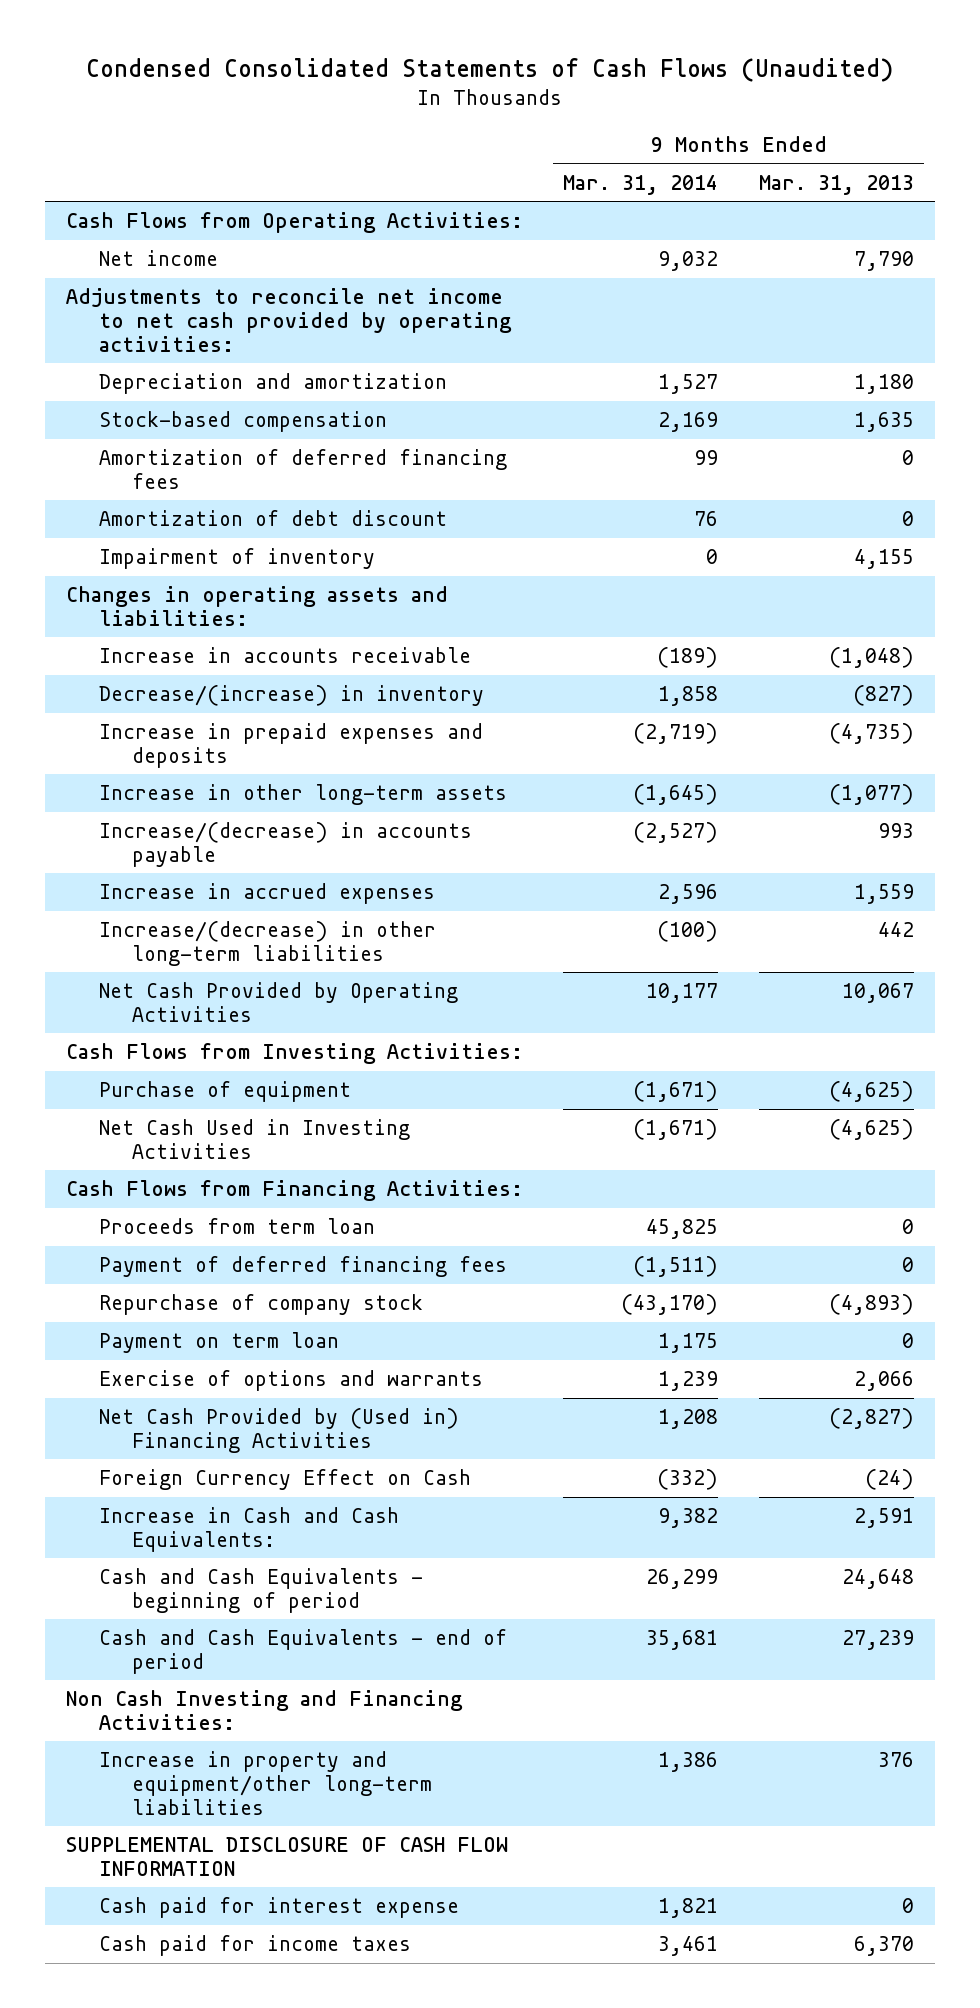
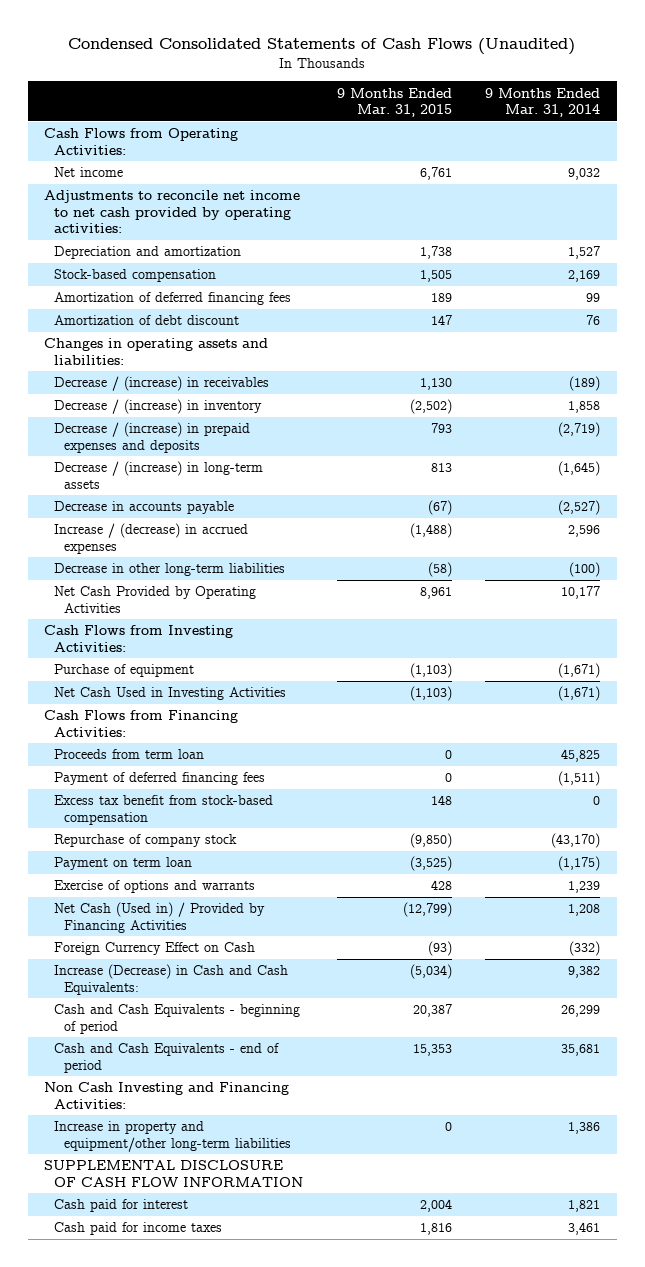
[759,174,915,195] Mar. 31, 2013 -> none
none -> [336,87,452,118] 9 Months Ended Mar. 31, 2015
[98,547,375,569] Impairment of inventory -> none
[98,646,471,663] Increase in accounts receivable -> [54,376,270,392] Decrease / (increase) in receivables
[98,684,484,706] Decrease/(increase) in inventory -> [54,399,263,415] Decrease / (increase) in inventory
[98,722,483,768] Increase in prepaid expenses and deposits -> [54,422,251,453] Decrease / (increase) in prepaid expenses and deposits
[98,783,507,805] Increase in other long-term assets -> [54,461,264,489] Decrease / (increase) in long-term assets
[98,821,472,867] Increase/(decrease) in accounts payable -> [54,501,235,515] Decrease in accounts payable
[98,882,435,904] Increase in accrued expenses -> [54,523,249,554] Increase / (decrease) in accrued expenses
[98,920,436,966] Increase/(decrease) in other long-term liabilities -> [54,563,286,577] Decrease in other long-term liabilities
none -> [54,795,274,825] Excess tax benefit from stock-based compensation
[658,1332,719,1353] 1,175 -> [558,856,601,872] (1,175)
[98,1407,459,1453] Net Cash Provided by (Used in) Financing Activities -> [54,902,266,933] Net Cash (Used in) / Provided by Financing Activities
[98,1506,399,1552] Increase in Cash and Cash Equivalents: -> [54,964,289,995] Increase (Decrease) in Cash and Cash Equivalents:
[98,1896,459,1918] Cash paid for interest expense -> [54,1199,189,1213] Cash paid for interest

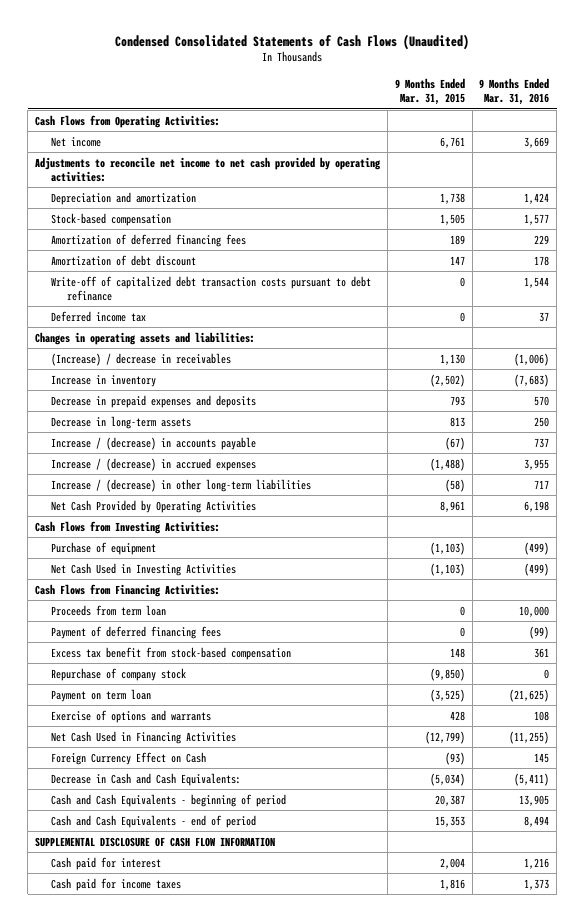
[485,87,601,118] 9 Months Ended Mar. 31, 2014 -> none
none -> [479,77,550,106] 9 Months Ended Mar. 31, 2016
none -> [51,275,372,302] Write-off of capitalized debt transaction costs pursuant to debt refinance
none -> [51,310,147,322] Deferred income tax
[54,376,270,392] Decrease / (increase) in receivables -> [51,352,232,366] (Increase) / decrease in receivables
[54,399,263,415] Decrease / (increase) in inventory -> [51,374,157,387] Increase in inventory
[54,422,251,453] Decrease / (increase) in prepaid expenses and deposits -> [51,394,257,408] Decrease in prepaid expenses and deposits
[54,461,264,489] Decrease / (increase) in long-term assets -> [51,415,192,429] Decrease in long-term assets
[54,501,235,515] Decrease in accounts payable -> [51,436,257,450] Increase / (decrease) in accounts payable
[54,563,286,577] Decrease in other long-term liabilities -> [51,478,312,492] Increase / (decrease) in other long-term liabilities
[54,902,266,933] Net Cash (Used in) / Provided by Financing Activities -> [51,730,237,744] Net Cash Used in Financing Activities
[54,964,289,995] Increase (Decrease) in Cash and Cash Equivalents: -> [51,772,242,786] Decrease in Cash and Cash Equivalents:
[44,1082,290,1109] Non Cash Investing and Financing Activities: -> none
[54,1121,291,1152] Increase in property and equipment/other long-term liabilities -> none

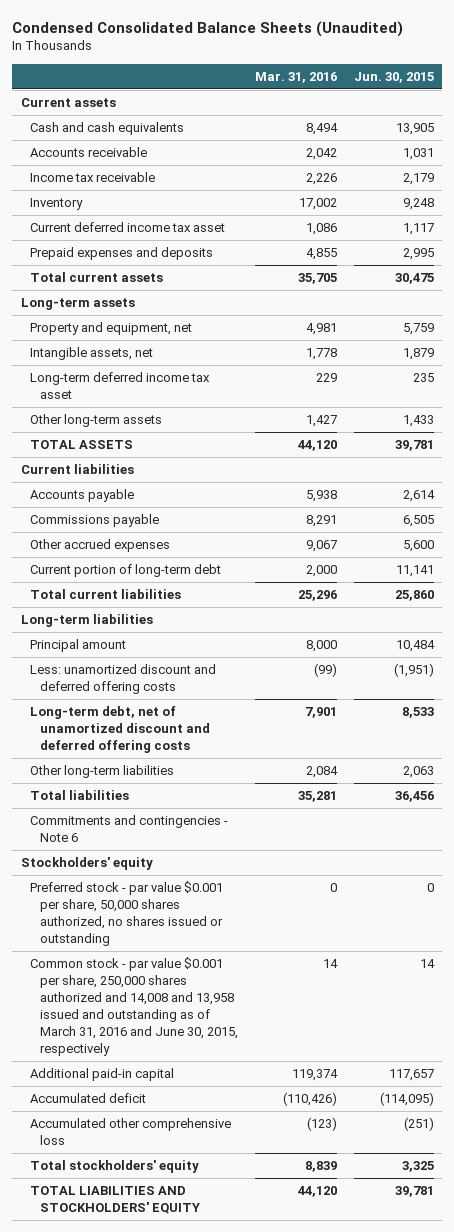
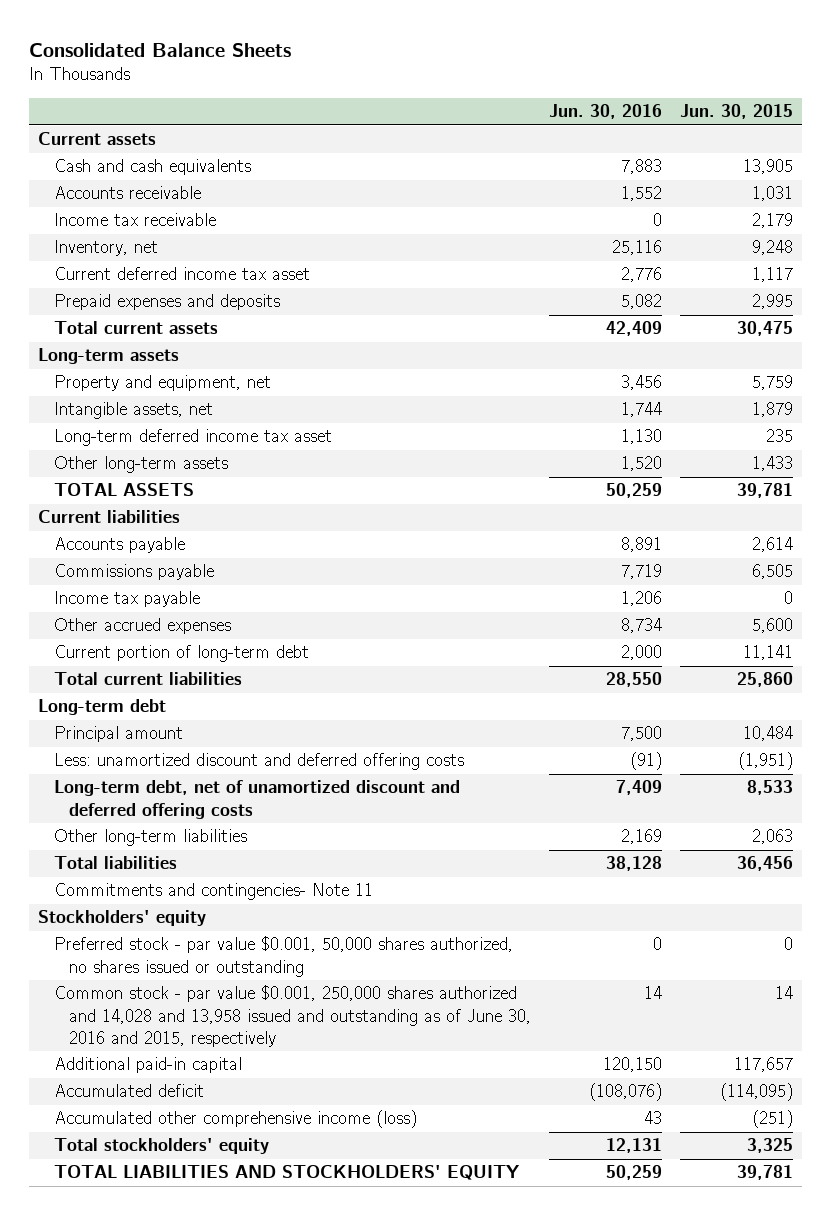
[12,20,404,37] Condensed Consolidated Balance Sheets (Unaudited) -> [29,42,292,57] Consolidated Balance Sheets
[254,71,337,83] Mar. 31, 2016 -> none
none -> [549,104,663,120] Jun. 30, 2016
[30,198,84,211] Inventory -> [53,240,158,257] Inventory, net
none -> [53,591,200,608] Income tax payable
[20,614,153,628] Long-term liabilities -> [38,699,167,716] Long-term debt
[30,815,229,843] Commitments and contingencies - Note 6 -> [53,883,373,901] Commitments and contingencies- Note 11
[30,881,224,947] Preferred stock - par value $0.001 per share, 50,000 shares authorized, no shares issued or outstanding -> [53,936,513,977] Preferred stock - par value $0.001, 50,000 shares authorized, no shares issued or outstanding
[30,957,238,1057] Common stock - par value $0.001 per share, 250,000 shares authorized and 14,008 and 13,958 issued and outstanding as of March 31, 2016 and June 30, 2015, respectively -> [53,985,532,1048] Common stock - par value $0.001, 250,000 shares authorized and 14,028 and 13,958 issued and outstanding as of June 30, 2016 and 2015, respectively
[30,1118,232,1146] Accumulated other comprehensive loss -> [53,1110,417,1129] Accumulated other comprehensive income (loss)

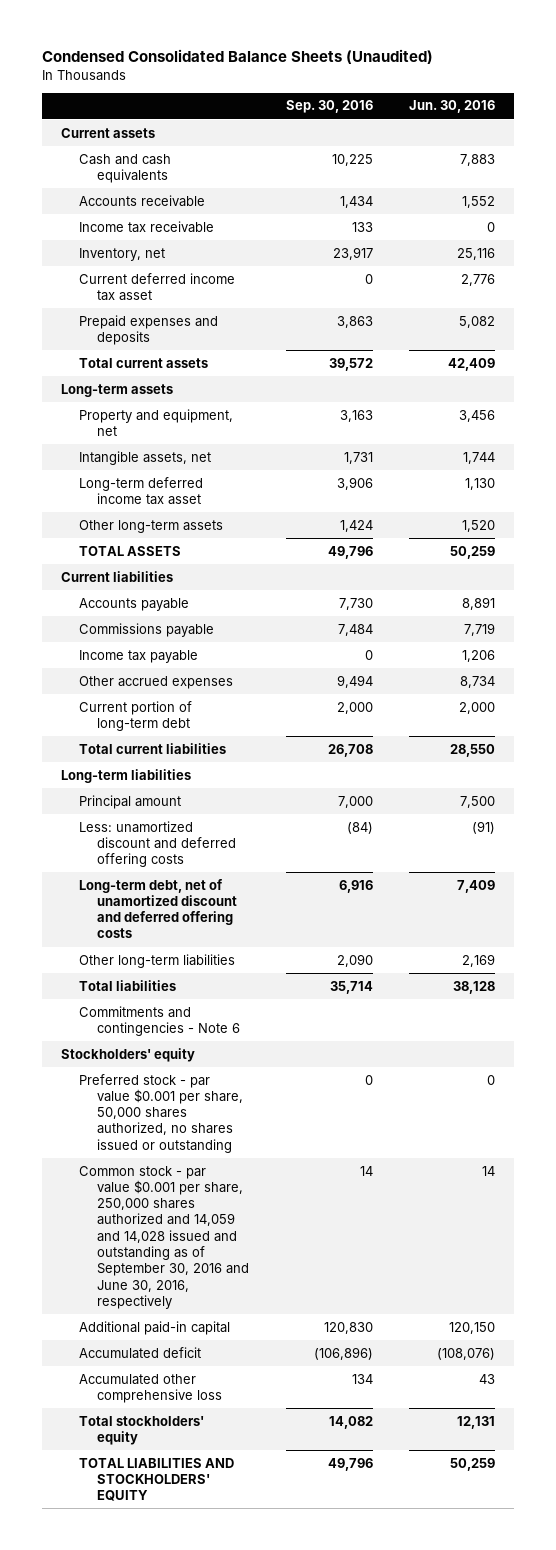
[29,42,292,57] Consolidated Balance Sheets -> [42,49,434,65] Condensed Consolidated Balance Sheets (Unaudited)
[680,104,794,120] Jun. 30, 2015 -> none
none -> [285,100,373,114] Sep. 30, 2016
[38,699,167,716] Long-term debt -> [60,768,191,783] Long-term liabilities
[53,883,373,901] Commitments and contingencies- Note 11 -> [78,1005,240,1036] Commitments and contingencies - Note 6
[53,936,513,977] Preferred stock - par value $0.001, 50,000 shares authorized, no shares issued or outstanding -> [78,1073,243,1153] Preferred stock - par value $0.001 per share, 50,000 shares authorized, no shares issued or outstanding
[53,985,532,1048] Common stock - par value $0.001, 250,000 shares authorized and 14,028 and 13,958 issued and outstanding as of June 30, 2016 and 2015, respectively -> [78,1165,249,1310] Common stock - par value $0.001 per share, 250,000 shares authorized and 14,059 and 14,028 issued and outstanding as of September 30, 2016 and June 30, 2016, respectively
[53,1110,417,1129] Accumulated other comprehensive income (loss) -> [78,1373,222,1403] Accumulated other comprehensive loss

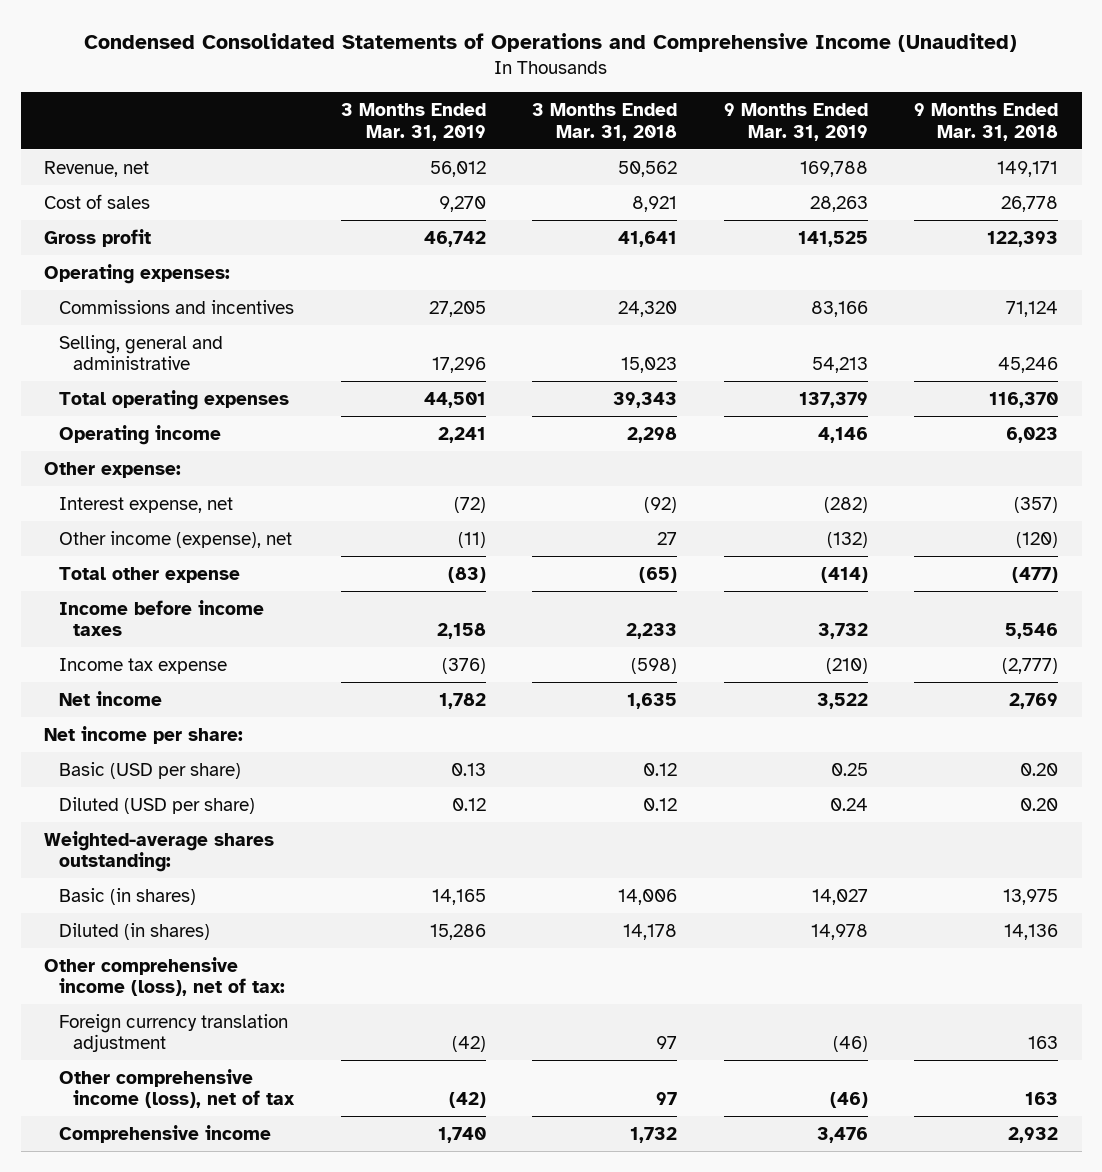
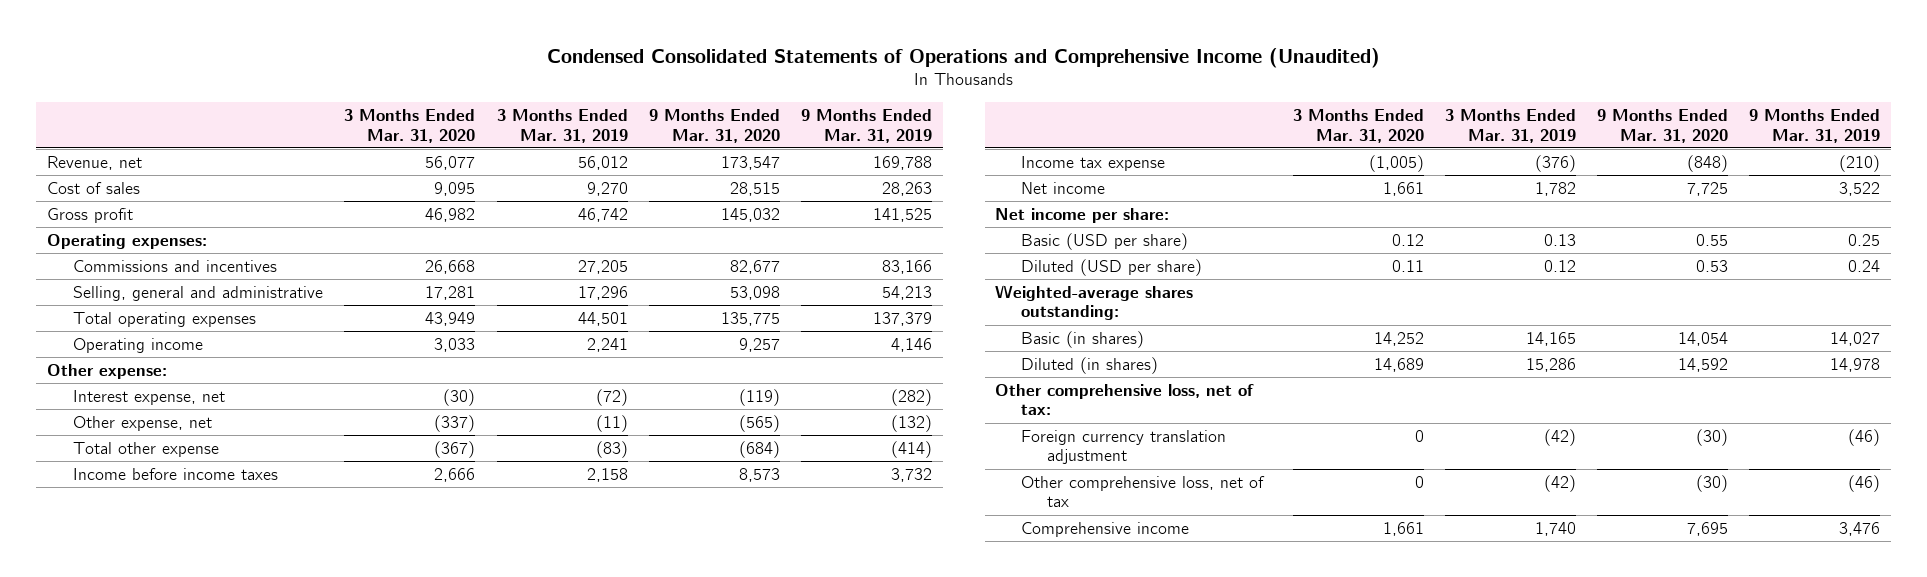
[532,103,678,141] 3 Months Ended Mar. 31, 2018 -> none
[914,103,1059,141] 9 Months Ended Mar. 31, 2018 -> none
none -> [344,109,476,143] 3 Months Ended Mar. 31, 2020
none -> [648,109,780,143] 9 Months Ended Mar. 31, 2020
[58,530,292,548] Other income (expense), net -> [73,415,213,431] Other expense, net
[44,956,285,997] Other comprehensive income (loss), net of tax: -> [995,383,1255,416] Other comprehensive loss, net of tax:
[58,1068,296,1109] Other comprehensive income (loss), net of tax -> [1021,475,1266,508] Other comprehensive loss, net of tax

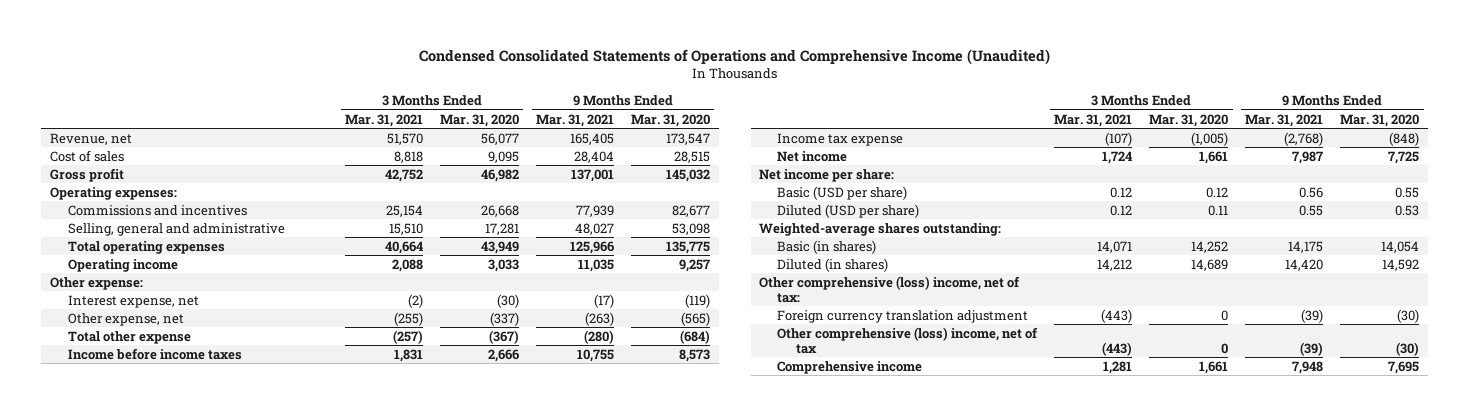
[496,109,628,143] 3 Months Ended Mar. 31, 2019 -> none
[800,109,932,143] 9 Months Ended Mar. 31, 2019 -> none
none -> [345,113,424,127] Mar. 31, 2021
none -> [536,113,615,127] Mar. 31, 2021
[995,383,1255,416] Other comprehensive loss, net of tax: -> [759,275,1021,303] Other comprehensive (loss) income, net of tax:
[1021,475,1266,508] Other comprehensive loss, net of tax -> [777,326,1039,354] Other comprehensive (loss) income, net of tax

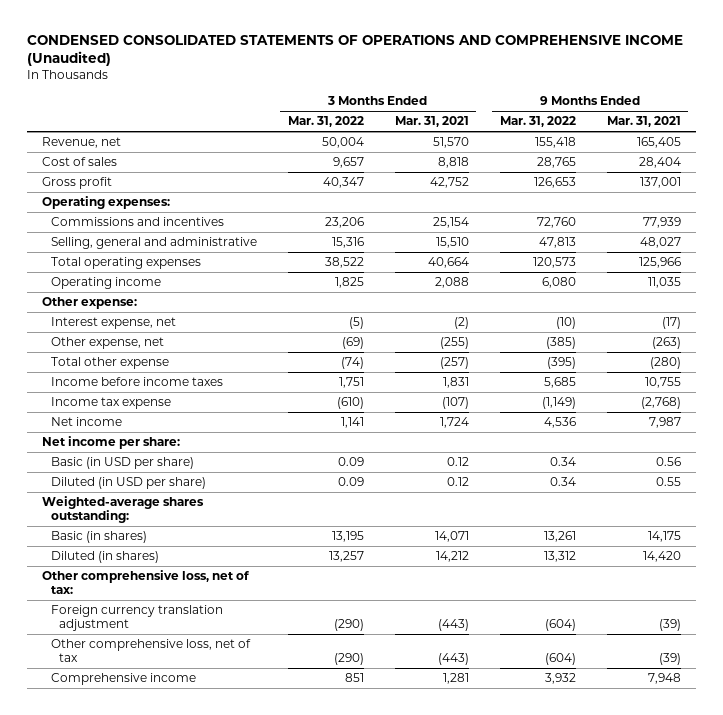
[418,49,1050,66] Condensed Consolidated Statements of Operations and Comprehensive Income (Unaudited) -> [26,34,683,67] CONDENSED CONSOLIDATED STATEMENTS OF OPERATIONS AND COMPREHENSIVE INCOME (Unaudited)
[440,113,520,127] Mar. 31, 2020 -> none
[631,113,711,127] Mar. 31, 2020 -> none
none -> [287,116,364,128] Mar. 31, 2022
none -> [499,116,576,128] Mar. 31, 2022
[777,185,908,200] Basic (USD per share) -> [50,457,194,470] Basic (in USD per share)
[777,203,920,218] Diluted (USD per share) -> [50,477,206,490] Diluted (in USD per share)
[759,275,1021,303] Other comprehensive (loss) income, net of tax: -> [42,570,250,594] Other comprehensive loss, net of tax:
[777,326,1039,354] Other comprehensive (loss) income, net of tax -> [50,639,251,662] Other comprehensive loss, net of tax

